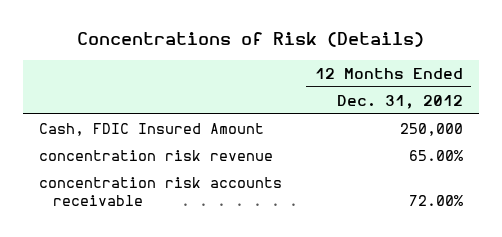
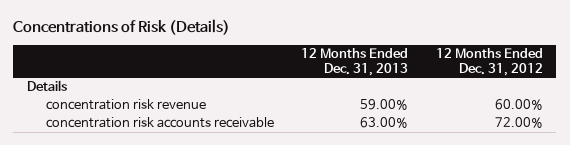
none -> [301,48,409,76] 12 Months Ended Dec. 31, 2013
[39,122,265,136] Cash, FDIC Insured Amount -> none
none -> [26,80,67,92] Details
[408,149,463,161] 65.00% -> [494,99,543,111] 60.00%

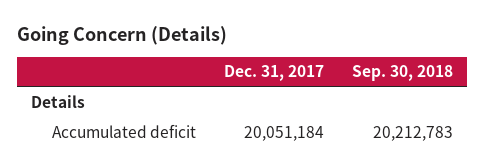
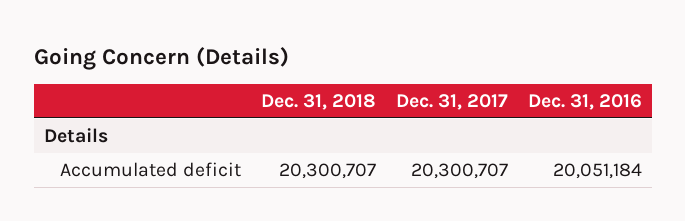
[351,65,453,82] Sep. 30, 2018 -> none
none -> [260,94,376,111] Dec. 31, 2018
none -> [527,94,642,111] Dec. 31, 2016
[243,125,324,141] 20,051,184 -> [410,163,508,180] 20,300,707

